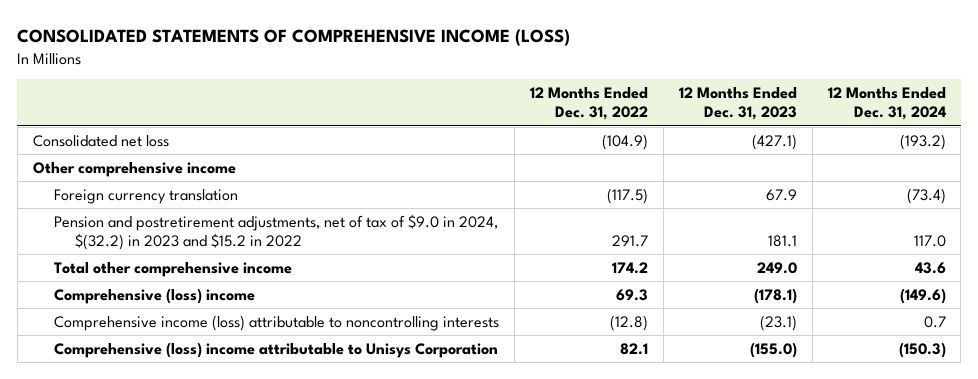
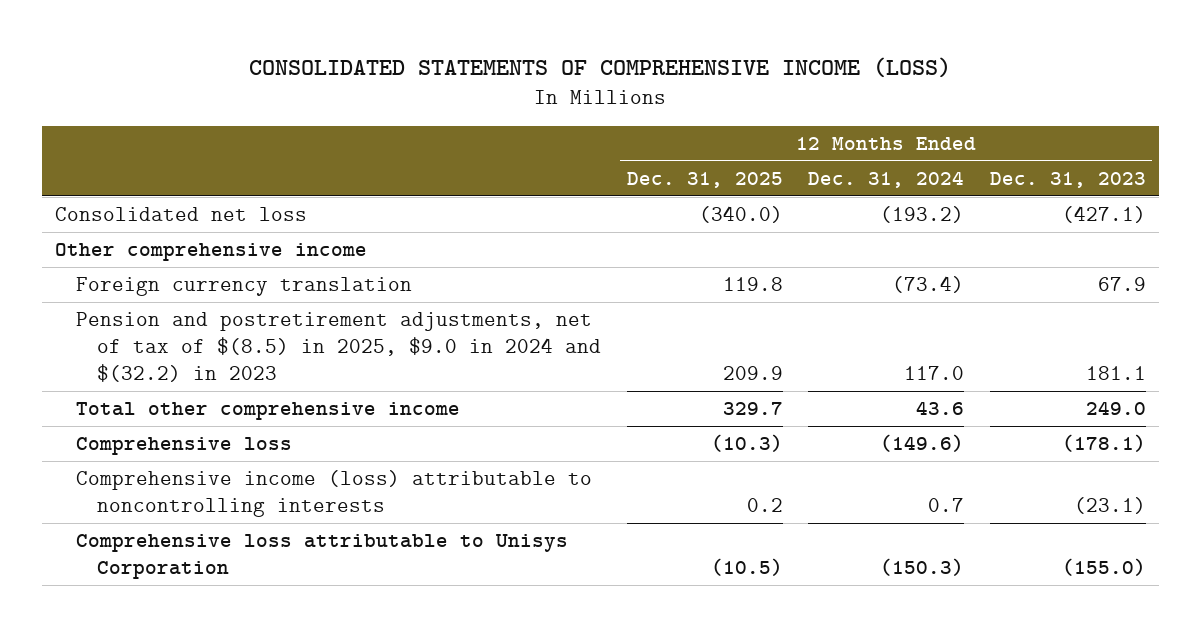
[529,87,648,121] 12 Months Ended Dec. 31, 2022 -> none
none -> [626,171,783,188] Dec. 31, 2025
[53,213,498,250] Pension and postretirement adjustments, net of tax of $9.0 in 2024, $(32.2) in 2023 and $15.2 in 2022 -> [75,312,601,383] Pension and postretirement adjustments, net of tax of $(8.5) in 2025, $9.0 in 2024 and $(32.2) in 2023
[53,287,255,304] Comprehensive (loss) income -> [75,437,292,456] Comprehensive loss
[53,341,498,358] Comprehensive (loss) income attributable to Unisys Corporation -> [75,534,568,580] Comprehensive loss attributable to Unisys Corporation

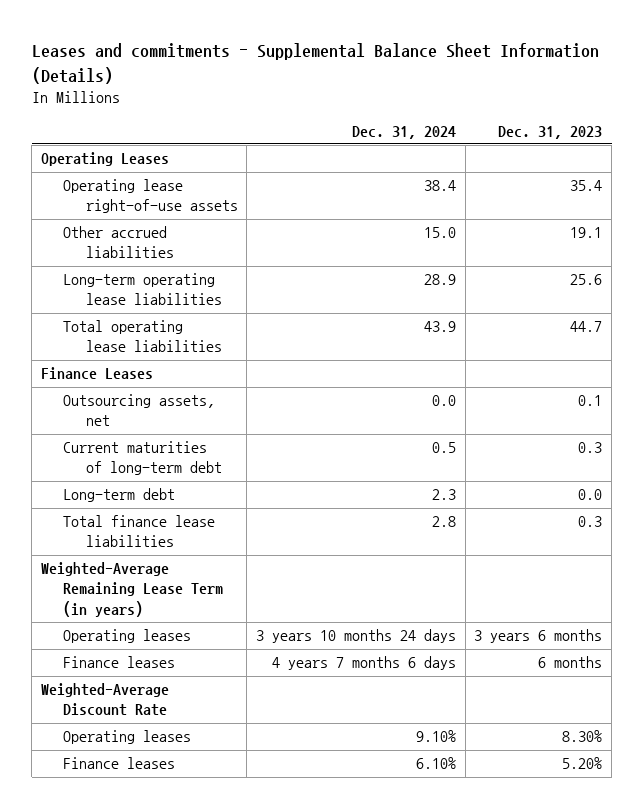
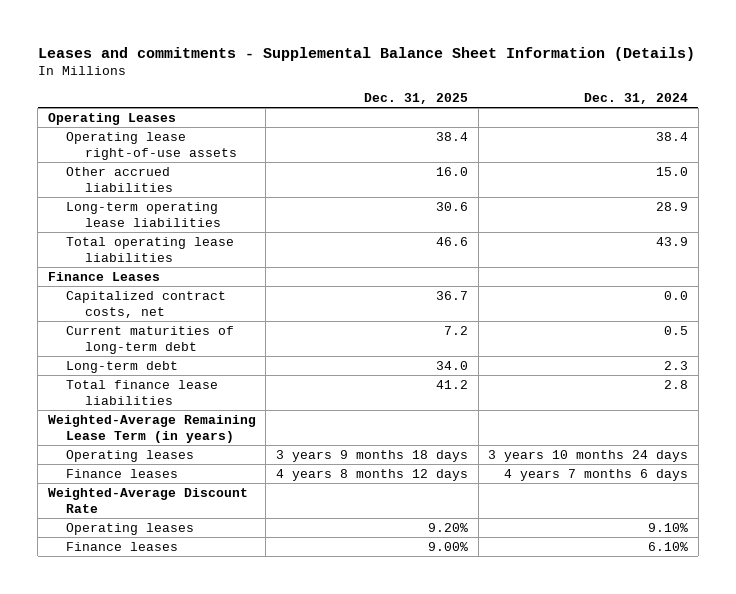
[498,125,603,139] Dec. 31, 2023 -> none
none -> [364,92,469,104] Dec. 31, 2025
[63,394,216,427] Outsourcing assets, net -> [66,290,227,318] Capitalized contract costs, net

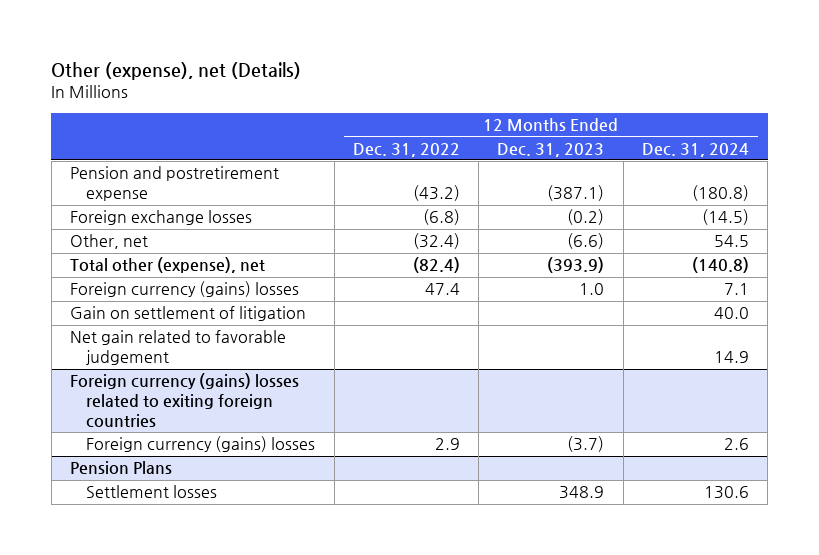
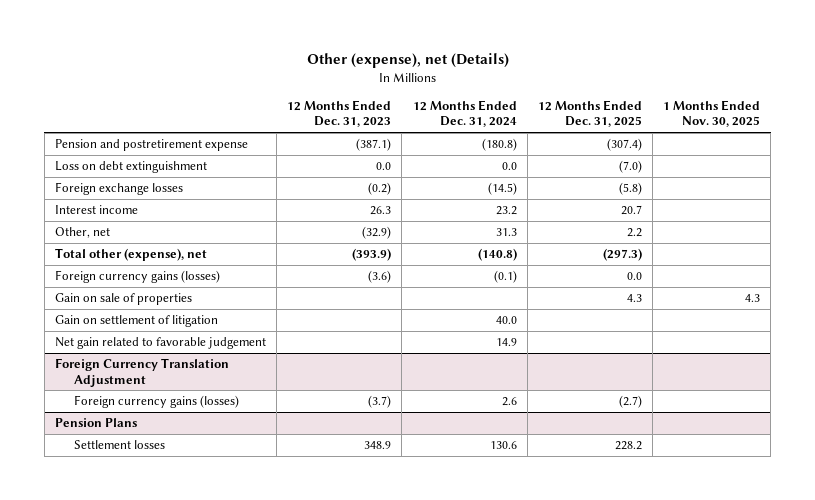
[352,142,460,157] Dec. 31, 2022 -> none
none -> [537,100,642,128] 12 Months Ended Dec. 31, 2025
none -> [663,100,761,128] 1 Months Ended Nov. 30, 2025
none -> [54,161,207,174] Loss on debt extinguishment
none -> [54,205,138,215] Interest income
[567,233,605,250] (6.6) -> [362,226,392,240] (32.9)
[713,235,749,248] 54.5 -> [495,228,517,237] 31.3
[70,281,300,298] Foreign currency (gains) losses -> [54,270,220,284] Foreign currency gains (losses)
[579,283,605,296] 1.0 -> [368,270,392,284] (3.6)
[723,283,749,296] 7.1 -> [493,270,517,284] (0.1)
none -> [54,293,192,306] Gain on sale of properties
[70,373,300,429] Foreign currency (gains) losses related to exiting foreign countries -> [54,358,229,387] Foreign Currency Translation Adjustment
[86,436,316,453] Foreign currency (gains) losses -> [73,395,239,409] Foreign currency gains (losses)

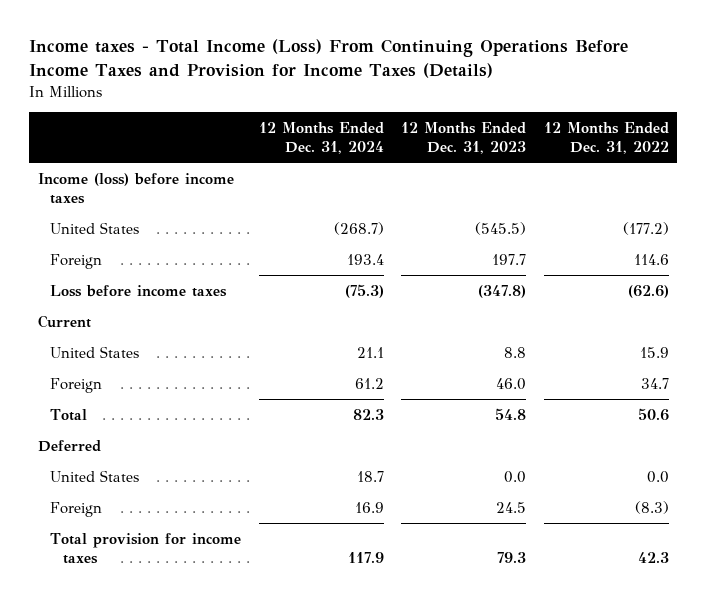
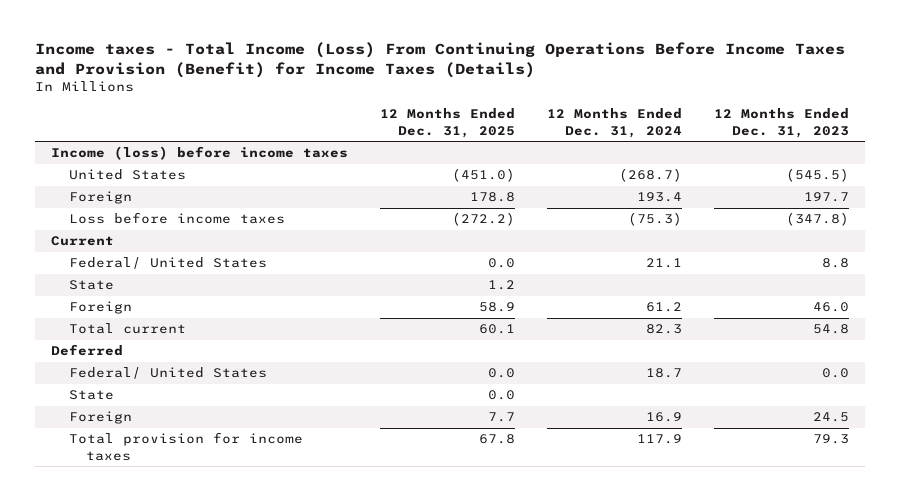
[28,39,628,79] Income taxes - Total Income (Loss) From Continuing Operations Before Income Taxes and Provision for Income Taxes (Details) -> [34,42,845,78] Income taxes - Total Income (Loss) From Continuing Operations Before Income Taxes and Provision (Benefit) for Income Taxes (Details)
[543,121,669,154] 12 Months Ended Dec. 31, 2022 -> none
none -> [379,108,515,138] 12 Months Ended Dec. 31, 2025
[50,345,140,358] United States -> [68,257,267,270] Federal/ United States
none -> [68,280,114,291] State
[50,408,88,421] Total -> [68,323,186,335] Total current
[50,469,140,482] United States -> [68,367,267,380] Federal/ United States
none -> [68,390,114,401] State

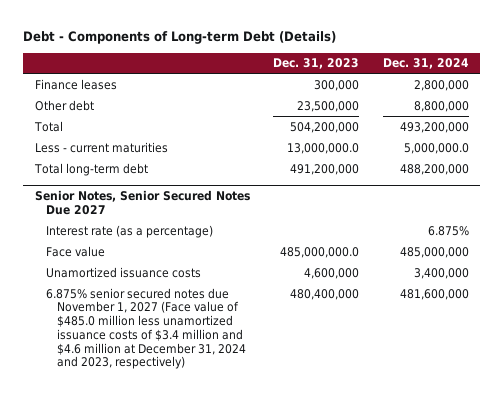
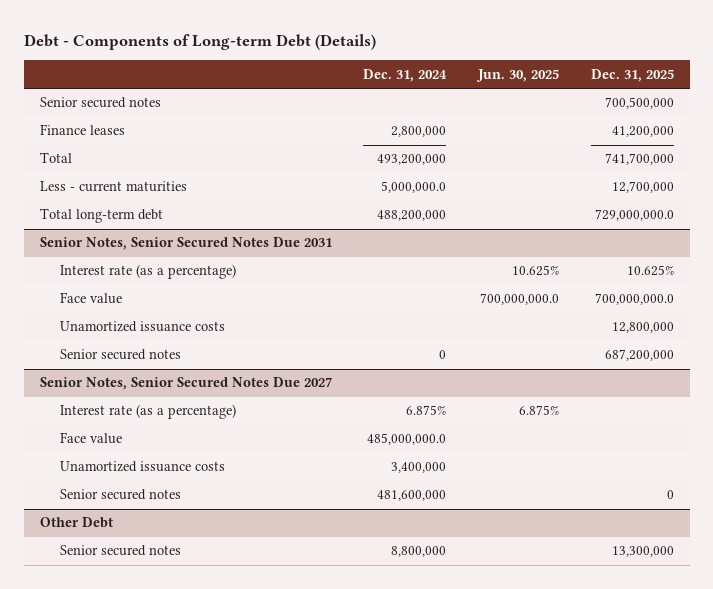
[273,58,360,70] Dec. 31, 2023 -> none
none -> [476,68,560,82] Jun. 30, 2025
none -> [590,68,674,82] Dec. 31, 2025
none -> [39,97,161,109] Senior secured notes
[34,99,94,111] Other debt -> none
none -> [39,237,332,251] Senior Notes, Senior Secured Notes Due 2031
none -> [59,264,236,280] Interest rate (as a percentage)
none -> [59,292,122,305] Face value
none -> [59,321,225,333] Unamortized issuance costs
none -> [59,349,181,361] Senior secured notes
[399,246,469,258] 485,000,000 -> [367,433,447,446] 485,000,000.0
[46,287,247,370] 6.875% senior secured notes due November 1, 2027 (Face value of $485.0 million less unamortized issuance costs of $3.4 million and $4.6 million at December 31, 2024 and 2023, respectively) -> [59,489,181,501] Senior secured notes
none -> [39,517,113,529] Other Debt
none -> [59,545,181,557] Senior secured notes

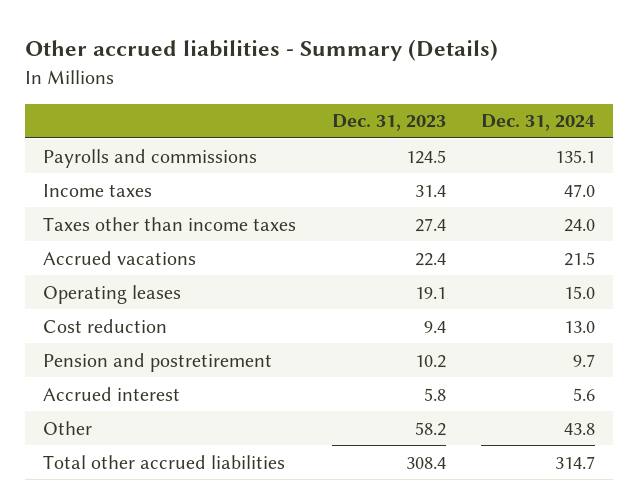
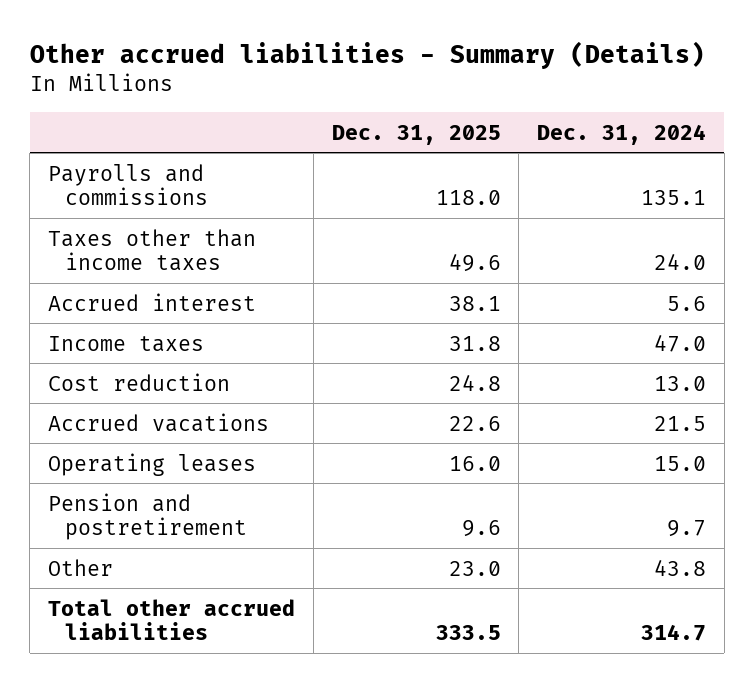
[331,114,446,132] Dec. 31, 2023 -> none
none -> [331,124,501,145] Dec. 31, 2025
[42,386,180,401] Accrued interest -> [48,292,257,311] Accrued interest
[42,183,152,197] Income taxes -> [48,335,205,352] Income taxes
[42,318,167,333] Cost reduction -> [48,372,231,391] Cost reduction

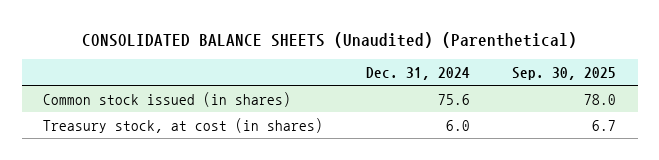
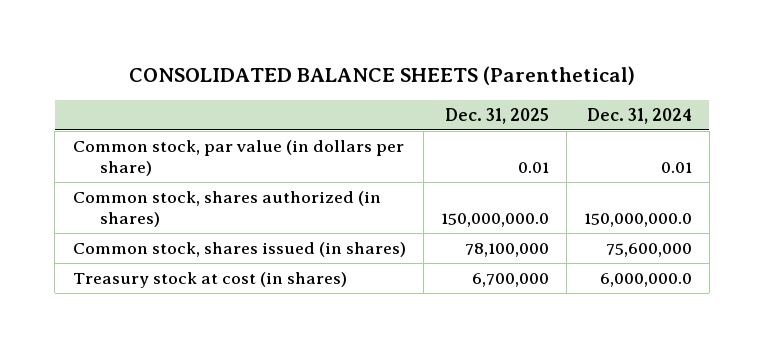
[81,31,577,48] CONSOLIDATED BALANCE SHEETS (Unaudited) (Parenthetical) -> [129,66,636,86] CONSOLIDATED BALANCE SHEETS (Parenthetical)
[512,67,617,81] Sep. 30, 2025 -> none
none -> [444,108,549,125] Dec. 31, 2025
none -> [72,140,404,177] Common stock, par value (in dollars per share)
none -> [72,191,381,228] Common stock, shares authorized (in shares)
[42,91,291,107] Common stock issued (in shares) -> [72,242,406,258] Common stock, shares issued (in shares)
[437,93,470,105] 75.6 -> [605,243,692,258] 75,600,000
[42,117,323,133] Treasury stock, at cost (in shares) -> [72,272,347,289] Treasury stock at cost (in shares)
[445,119,470,131] 6.0 -> [599,273,692,288] 6,000,000.0

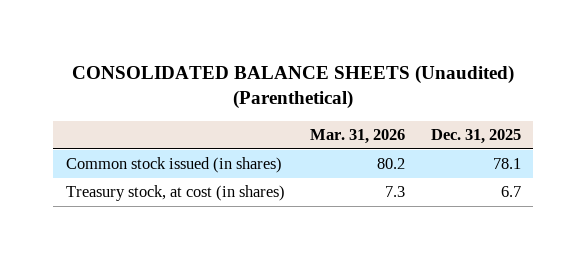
[129,66,636,86] CONSOLIDATED BALANCE SHEETS (Parenthetical) -> [72,64,515,110] CONSOLIDATED BALANCE SHEETS (Unaudited) (Parenthetical)
[586,108,692,125] Dec. 31, 2024 -> none
none -> [310,129,406,145] Mar. 31, 2026
[72,140,404,177] Common stock, par value (in dollars per share) -> none
[72,191,381,228] Common stock, shares authorized (in shares) -> none
[72,242,406,258] Common stock, shares issued (in shares) -> [66,157,283,174] Common stock issued (in shares)
[464,243,549,258] 78,100,000 -> [492,158,521,170] 78.1
[72,272,347,289] Treasury stock at cost (in shares) -> [66,185,286,202] Treasury stock, at cost (in shares)
[471,273,549,288] 6,700,000 -> [500,186,521,198] 6.7

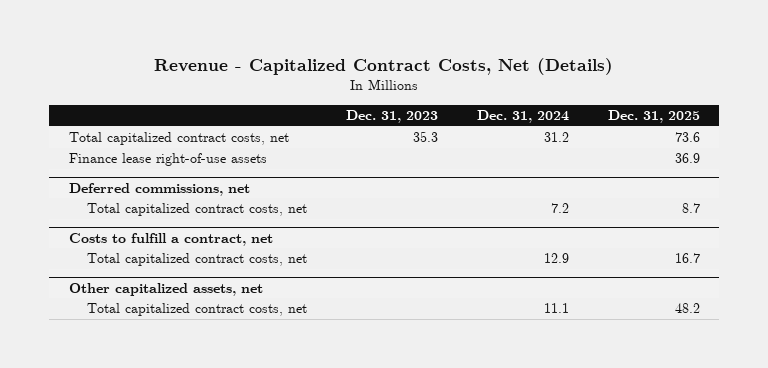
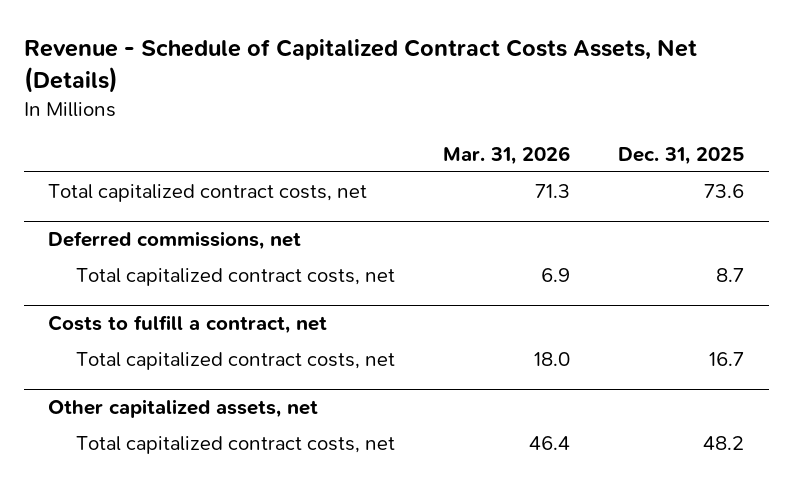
[154,58,614,76] Revenue - Capitalized Contract Costs, Net (Details) -> [23,38,697,93] Revenue - Schedule of Capitalized Contract Costs Assets, Net (Details)
[346,110,439,124] Dec. 31, 2023 -> none
[477,110,570,124] Dec. 31, 2024 -> none
none -> [443,146,571,166] Mar. 31, 2026
[68,153,267,167] Finance lease right-of-use assets -> none

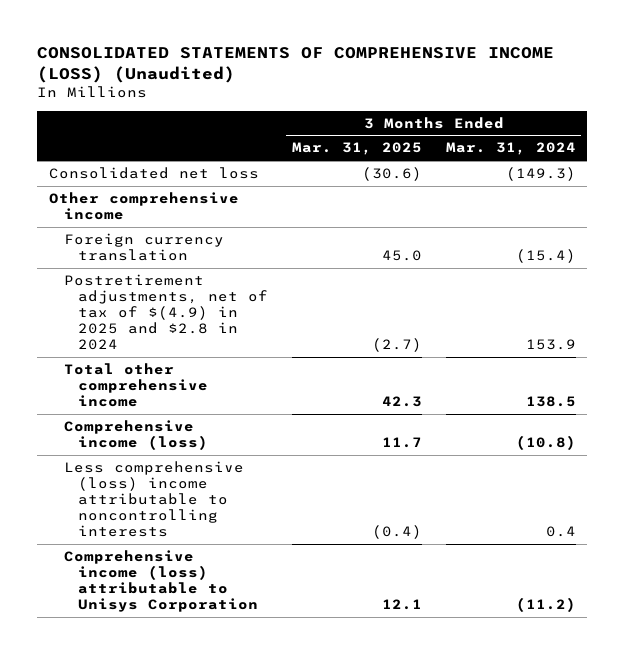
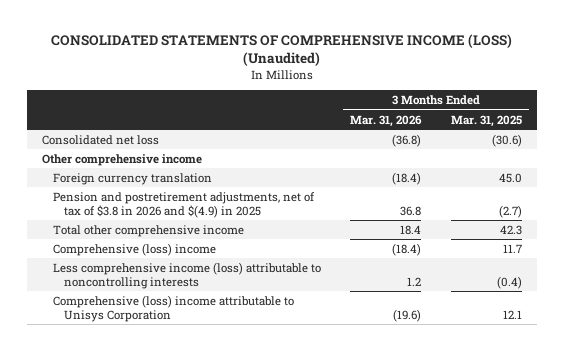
[445,142,576,156] Mar. 31, 2024 -> none
none -> [350,114,423,127] Mar. 31, 2026
[63,274,269,351] Postretirement adjustments, net of tax of $(4.9) in 2025 and $2.8 in 2024 -> [52,191,315,218] Pension and postretirement adjustments, net of tax of $3.8 in 2026 and $(4.9) in 2025
[63,420,209,451] Comprehensive income (loss) -> [52,242,216,256] Comprehensive (loss) income
[63,461,244,538] Less comprehensive (loss) income attributable to noncontrolling interests -> [52,261,321,289] Less comprehensive income (loss) attributable to noncontrolling interests
[63,550,259,613] Comprehensive income (loss) attributable to Unisys Corporation -> [52,294,294,322] Comprehensive (loss) income attributable to Unisys Corporation

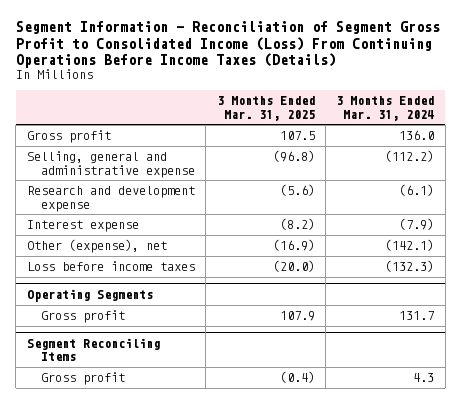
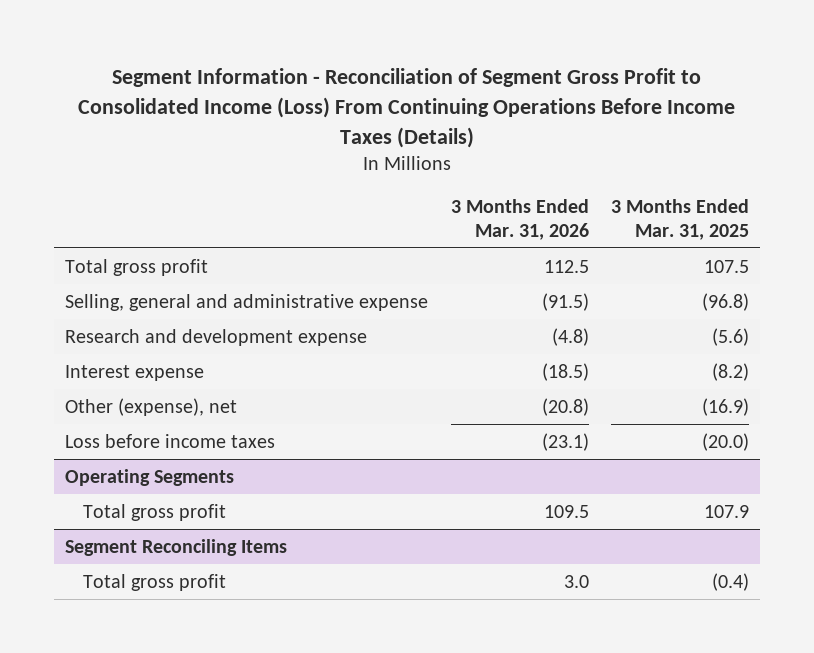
[336,96,435,121] 3 Months Ended Mar. 31, 2024 -> none
none -> [450,199,589,240] 3 Months Ended Mar. 31, 2026
[26,130,111,144] Gross profit -> [65,258,209,276] Total gross profit
[40,310,125,324] Gross profit -> [83,503,227,521] Total gross profit
[40,372,125,386] Gross profit -> [83,573,227,591] Total gross profit

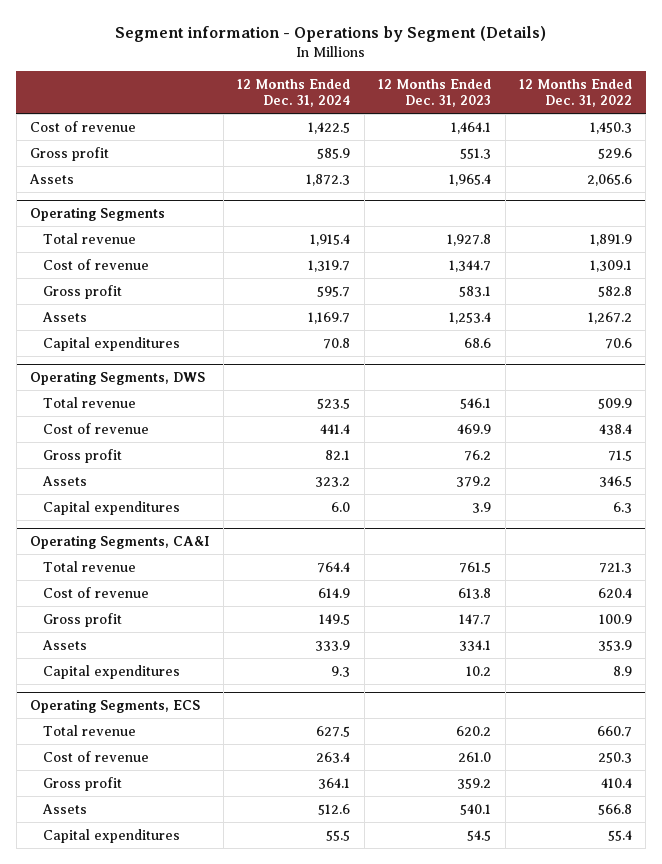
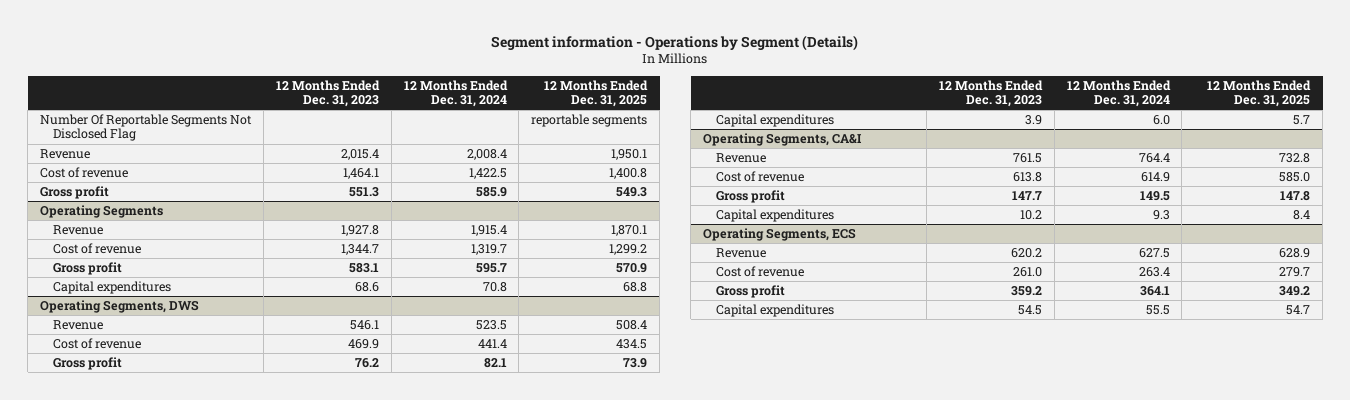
[519,78,633,107] 12 Months Ended Dec. 31, 2022 -> none
none -> [544,79,649,108] 12 Months Ended Dec. 31, 2025
none -> [39,113,252,142] Number Of Reportable Segments Not Disclosed Flag
none -> [39,148,90,159] Revenue
[29,173,75,184] Assets -> none
[42,232,136,244] Total revenue -> [52,224,103,235] Revenue
[41,311,87,322] Assets -> none
[42,396,136,408] Total revenue -> [52,319,103,330] Revenue
[41,475,87,486] Assets -> none
[42,560,136,572] Total revenue -> [715,152,766,163] Revenue
[41,639,87,650] Assets -> none
[42,724,136,736] Total revenue -> [715,247,766,258] Revenue
[41,803,87,814] Assets -> none

